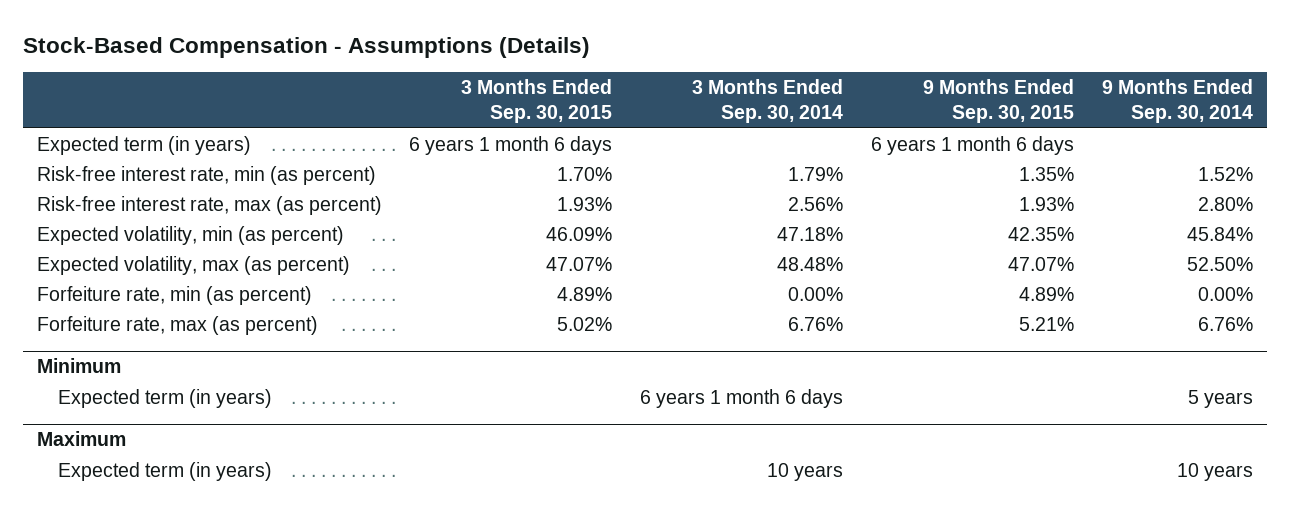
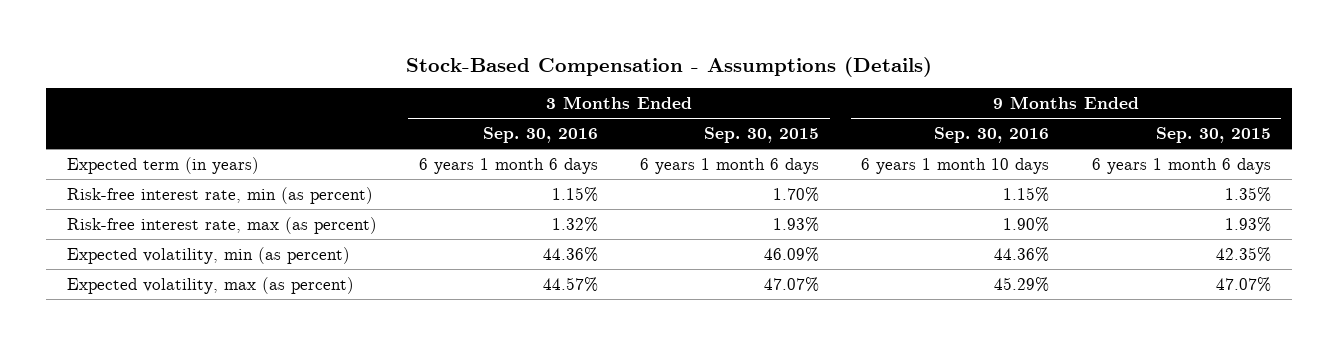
[692,79,844,124] 3 Months Ended Sep. 30, 2014 -> none
[1101,79,1253,124] 9 Months Ended Sep. 30, 2014 -> none
none -> [482,127,598,144] Sep. 30, 2016
none -> [934,127,1050,144] Sep. 30, 2016
[36,285,312,305] Forfeiture rate, min (as percent) -> none
[36,315,318,335] Forfeiture rate, max (as percent) -> none
[36,358,121,374] Minimum -> none
[57,388,272,408] Expected term (in years) -> none
[36,431,126,447] Maximum -> none
[57,461,272,481] Expected term (in years) -> none

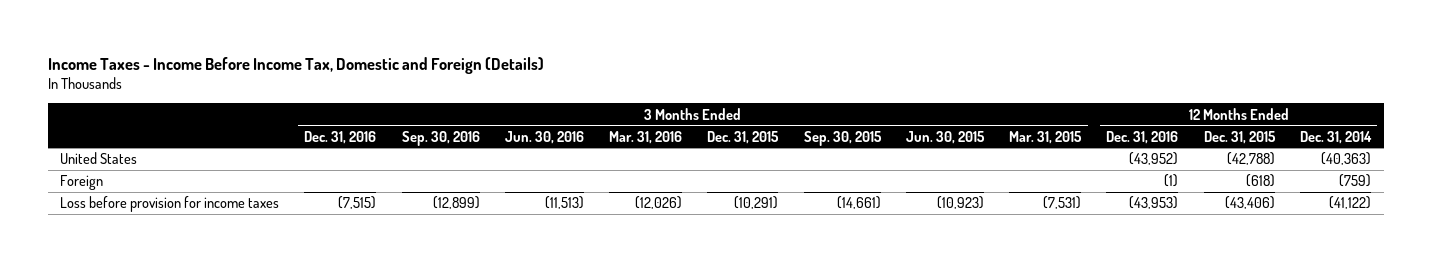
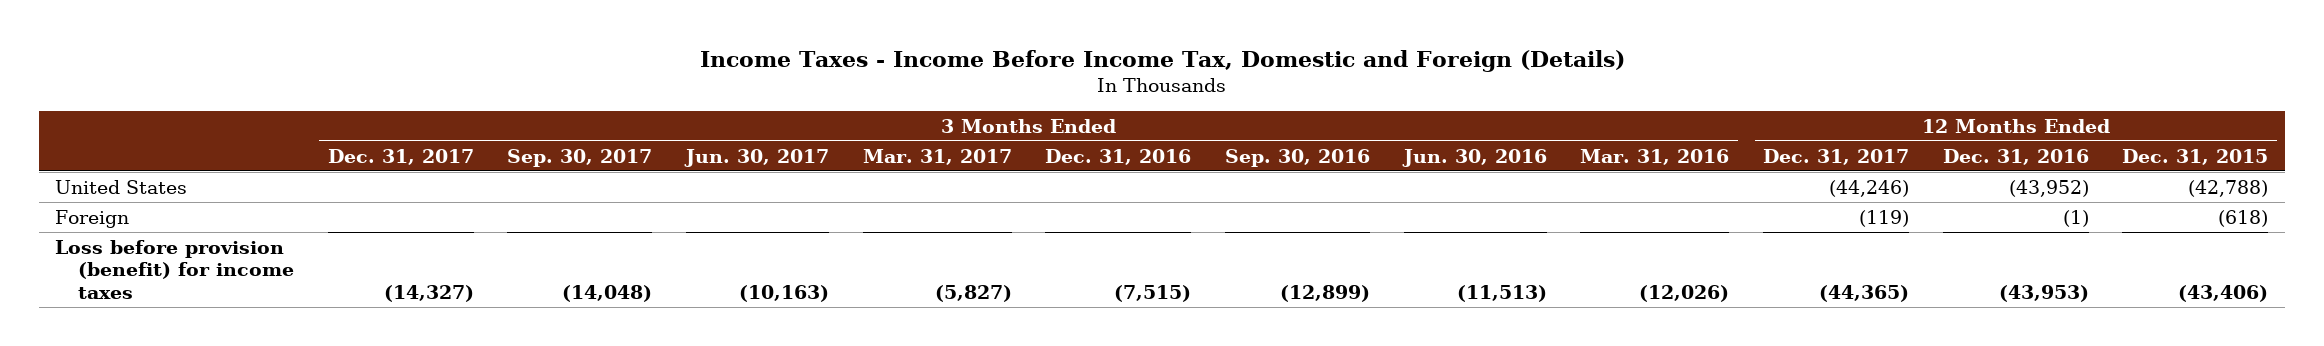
[707,130,780,144] Dec. 31, 2015 -> none
[803,130,882,146] Sep. 30, 2015 -> none
[905,130,985,144] Jun. 30, 2015 -> none
[1009,130,1083,144] Mar. 31, 2015 -> none
[1299,130,1372,144] Dec. 31, 2014 -> none
none -> [327,148,474,165] Dec. 31, 2017
none -> [507,148,653,167] Sep. 30, 2017
none -> [684,148,830,167] Jun. 30, 2017
none -> [862,148,1012,165] Mar. 31, 2017
none -> [1763,148,1910,165] Dec. 31, 2017
[60,196,280,213] Loss before provision for income taxes -> [55,239,295,299] Loss before provision (benefit) for income taxes

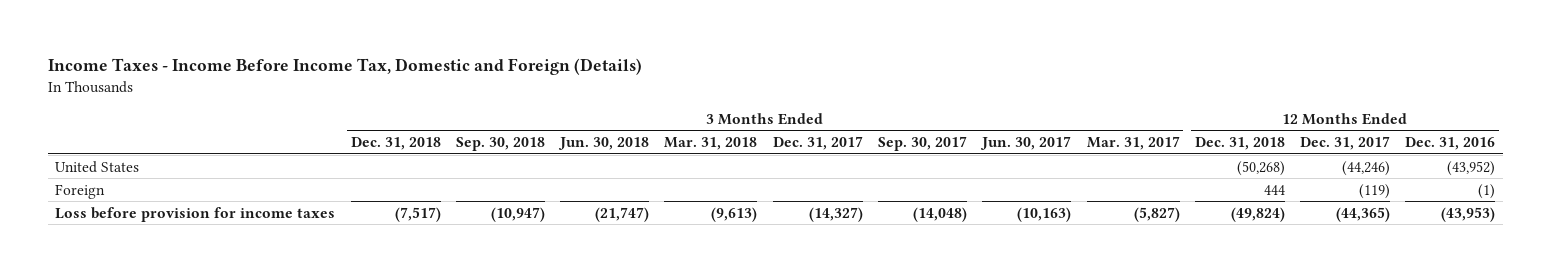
[1045,148,1192,165] Dec. 31, 2016 -> none
[1225,148,1371,167] Sep. 30, 2016 -> none
[1401,148,1547,167] Jun. 30, 2016 -> none
[1580,148,1730,165] Mar. 31, 2016 -> none
[2122,148,2269,165] Dec. 31, 2015 -> none
none -> [350,137,441,151] Dec. 31, 2018
none -> [455,137,545,152] Sep. 30, 2018
none -> [558,137,650,151] Jun. 30, 2018
none -> [664,137,758,151] Mar. 31, 2018
none -> [1194,137,1285,151] Dec. 31, 2018
[55,239,295,299] Loss before provision (benefit) for income taxes -> [55,206,336,222] Loss before provision for income taxes

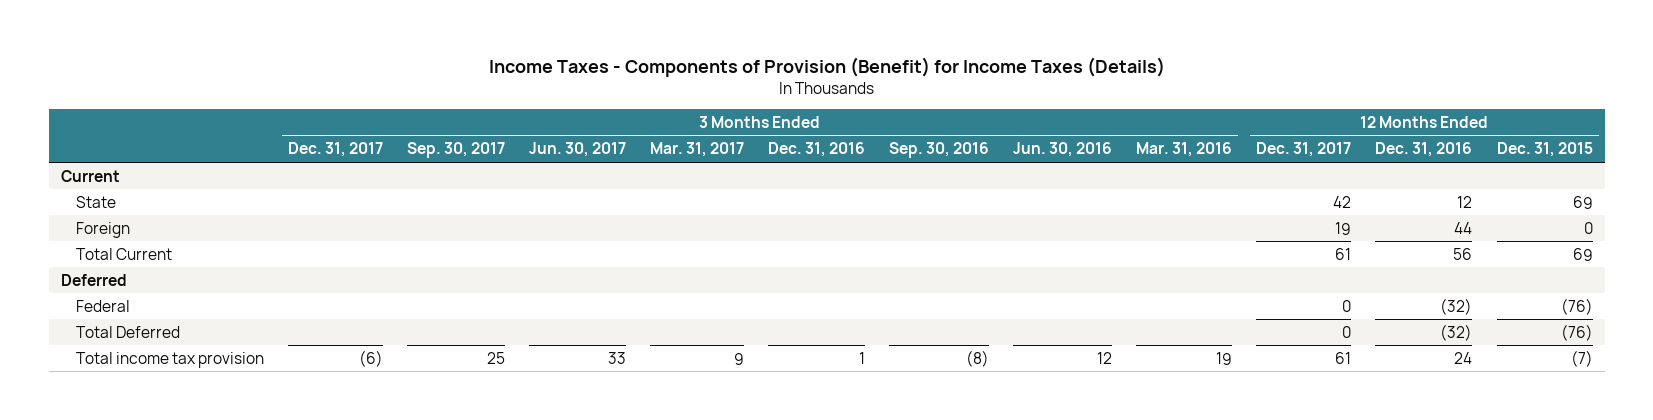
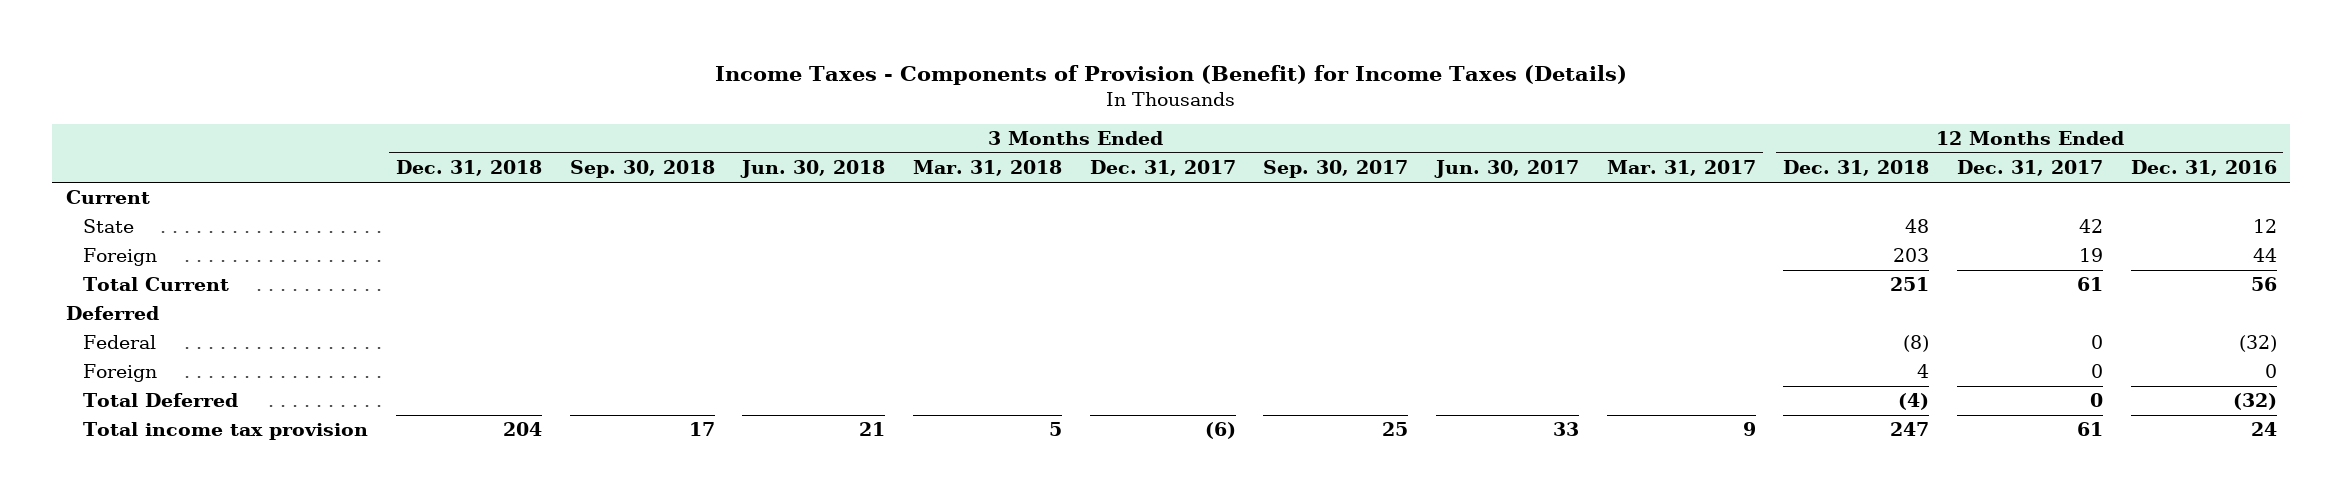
[768,142,866,158] Dec. 31, 2016 -> none
[889,142,990,159] Sep. 30, 2016 -> none
[1013,142,1113,158] Jun. 30, 2016 -> none
[1136,142,1233,158] Mar. 31, 2016 -> none
[1496,142,1593,158] Dec. 31, 2015 -> none
none -> [396,160,543,177] Dec. 31, 2018
none -> [569,160,715,179] Sep. 30, 2018
none -> [740,160,886,179] Jun. 30, 2018
none -> [913,160,1063,177] Mar. 31, 2018
none -> [1783,160,1930,177] Dec. 31, 2018
none -> [83,364,158,383] Foreign

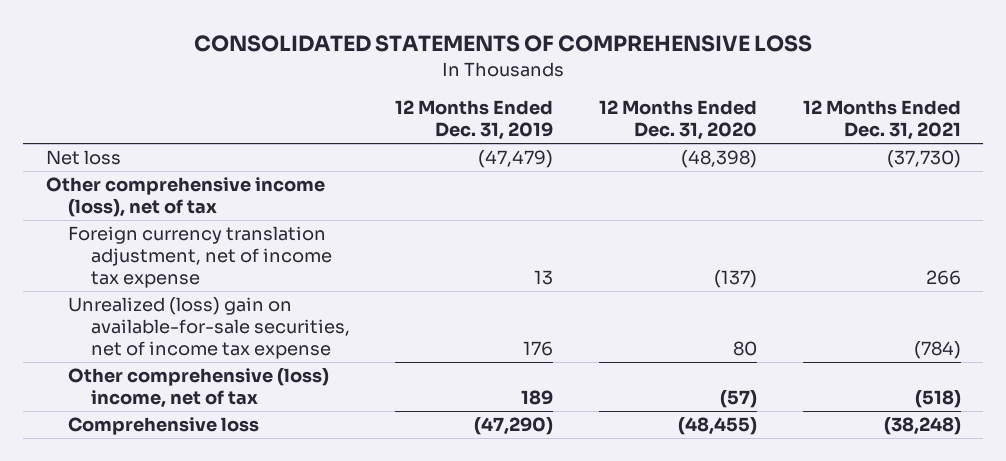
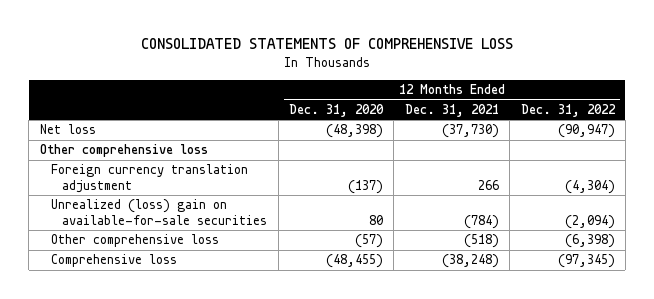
[395,100,554,141] 12 Months Ended Dec. 31, 2019 -> none
none -> [520,103,616,117] Dec. 31, 2022
[45,177,325,218] Other comprehensive income (loss), net of tax -> [39,144,208,158] Other comprehensive loss
[68,226,332,289] Foreign currency translation adjustment, net of income tax expense -> [51,164,249,194] Foreign currency translation adjustment
[68,297,350,360] Unrealized (loss) gain on available-for-sale securities, net of income tax expense -> [51,199,268,226] Unrealized (loss) gain on available-for-sale securities
[68,368,330,409] Other comprehensive (loss) income, net of tax -> [51,234,220,248] Other comprehensive loss

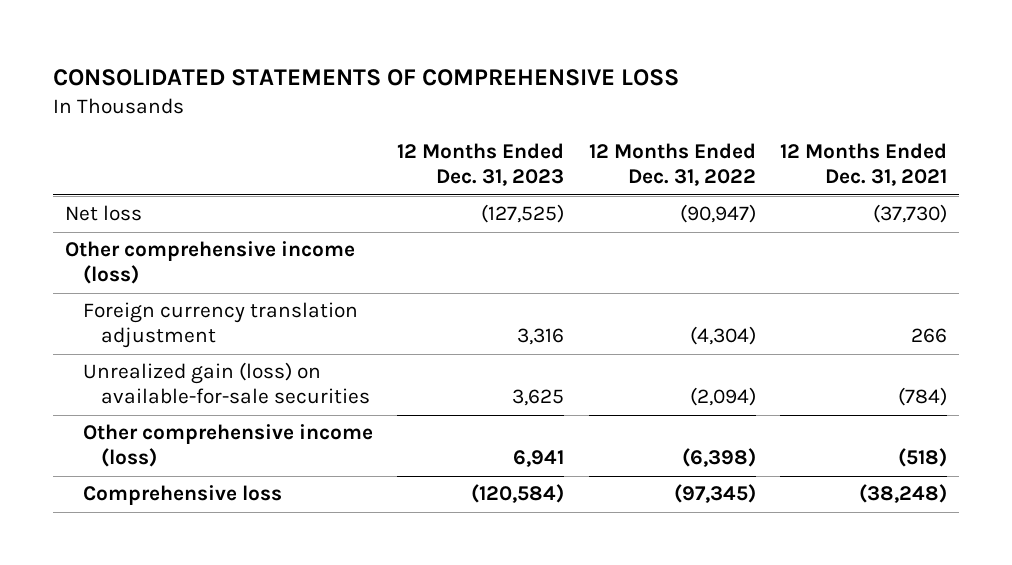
[289,103,385,117] Dec. 31, 2020 -> none
none -> [397,143,565,187] 12 Months Ended Dec. 31, 2023
[39,144,208,158] Other comprehensive loss -> [64,241,355,285] Other comprehensive income (loss)
[51,199,268,226] Unrealized (loss) gain on available-for-sale securities -> [82,362,371,405] Unrealized gain (loss) on available-for-sale securities
[51,234,220,248] Other comprehensive loss -> [82,424,373,468] Other comprehensive income (loss)

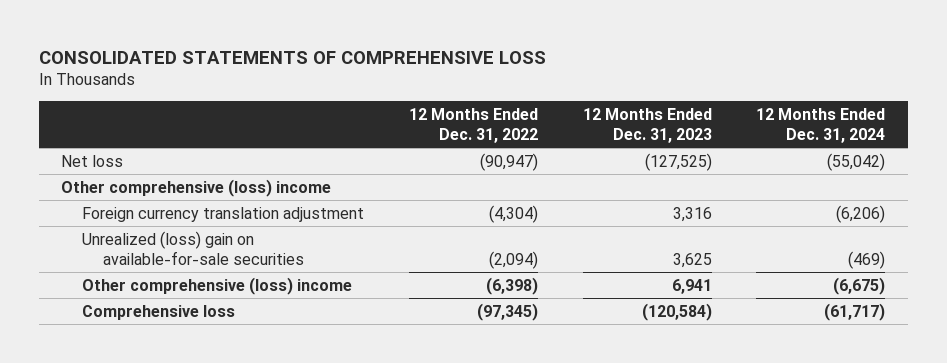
[780,143,948,187] 12 Months Ended Dec. 31, 2021 -> none
none -> [756,107,886,143] 12 Months Ended Dec. 31, 2024
[64,241,355,285] Other comprehensive income (loss) -> [61,178,332,197] Other comprehensive (loss) income
[82,362,371,405] Unrealized gain (loss) on available-for-sale securities -> [82,230,305,265] Unrealized (loss) gain on available-for-sale securities
[82,424,373,468] Other comprehensive income (loss) -> [82,276,353,295] Other comprehensive (loss) income

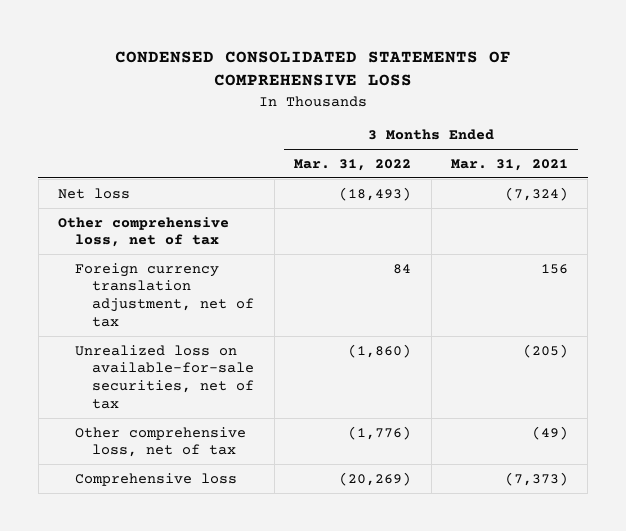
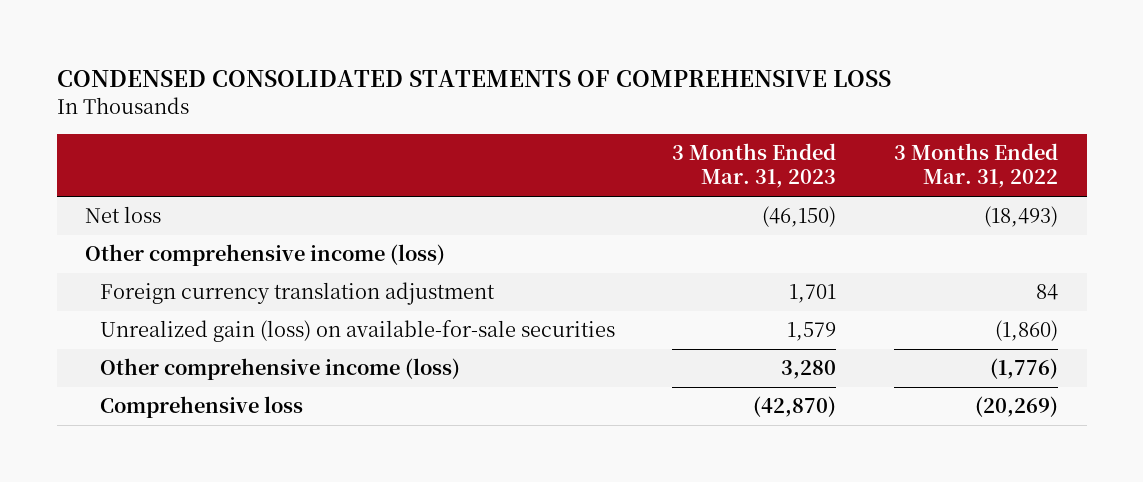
[450,159,568,172] Mar. 31, 2021 -> none
none -> [672,142,837,189] 3 Months Ended Mar. 31, 2023
[58,216,230,248] Other comprehensive loss, net of tax -> [85,244,446,267] Other comprehensive income (loss)
[75,262,255,327] Foreign currency translation adjustment, net of tax -> [99,282,495,306] Foreign currency translation adjustment
[75,344,255,409] Unrealized loss on available-for-sale securities, net of tax -> [99,320,615,343] Unrealized gain (loss) on available-for-sale securities
[75,426,247,458] Other comprehensive loss, net of tax -> [99,358,460,381] Other comprehensive income (loss)

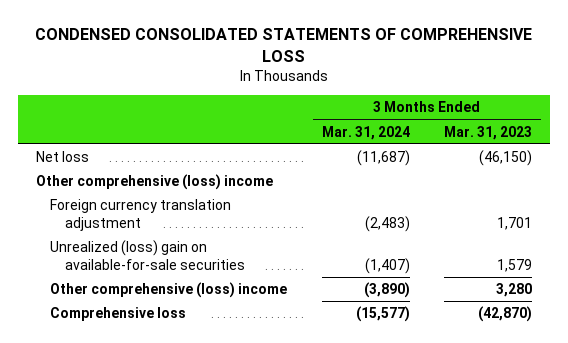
[893,142,1058,189] 3 Months Ended Mar. 31, 2022 -> none
none -> [321,125,410,140] Mar. 31, 2024
[85,244,446,267] Other comprehensive income (loss) -> [35,174,273,191] Other comprehensive (loss) income
[99,320,615,343] Unrealized gain (loss) on available-for-sale securities -> [50,240,245,271] Unrealized (loss) gain on available-for-sale securities
[99,358,460,381] Other comprehensive income (loss) -> [50,282,288,299] Other comprehensive (loss) income

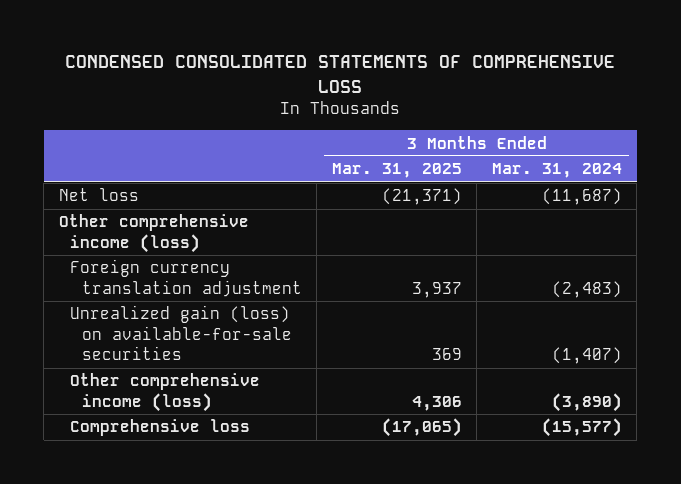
[444,125,533,140] Mar. 31, 2023 -> none
none -> [331,163,462,179] Mar. 31, 2025
[35,174,273,191] Other comprehensive (loss) income -> [58,214,249,253] Other comprehensive income (loss)
[50,240,245,271] Unrealized (loss) gain on available-for-sale securities -> [70,305,292,361] Unrealized gain (loss) on available-for-sale securities
[50,282,288,299] Other comprehensive (loss) income -> [70,373,261,412] Other comprehensive income (loss)

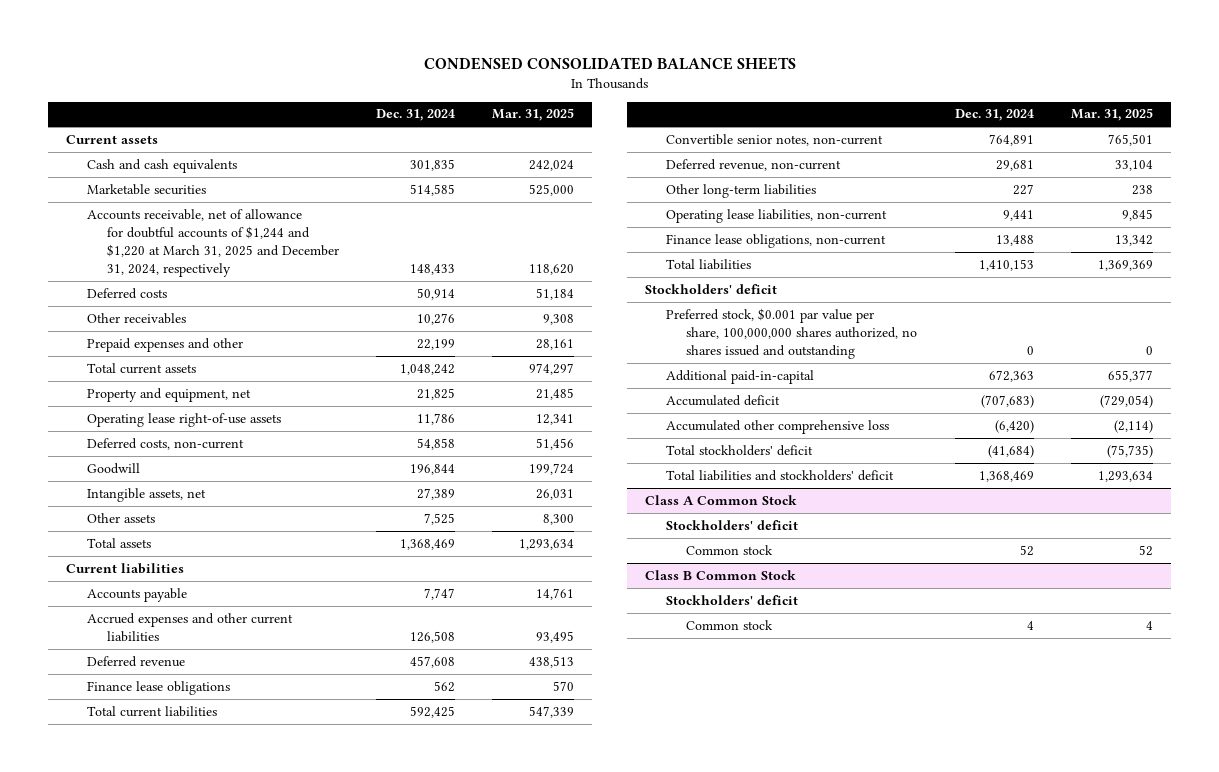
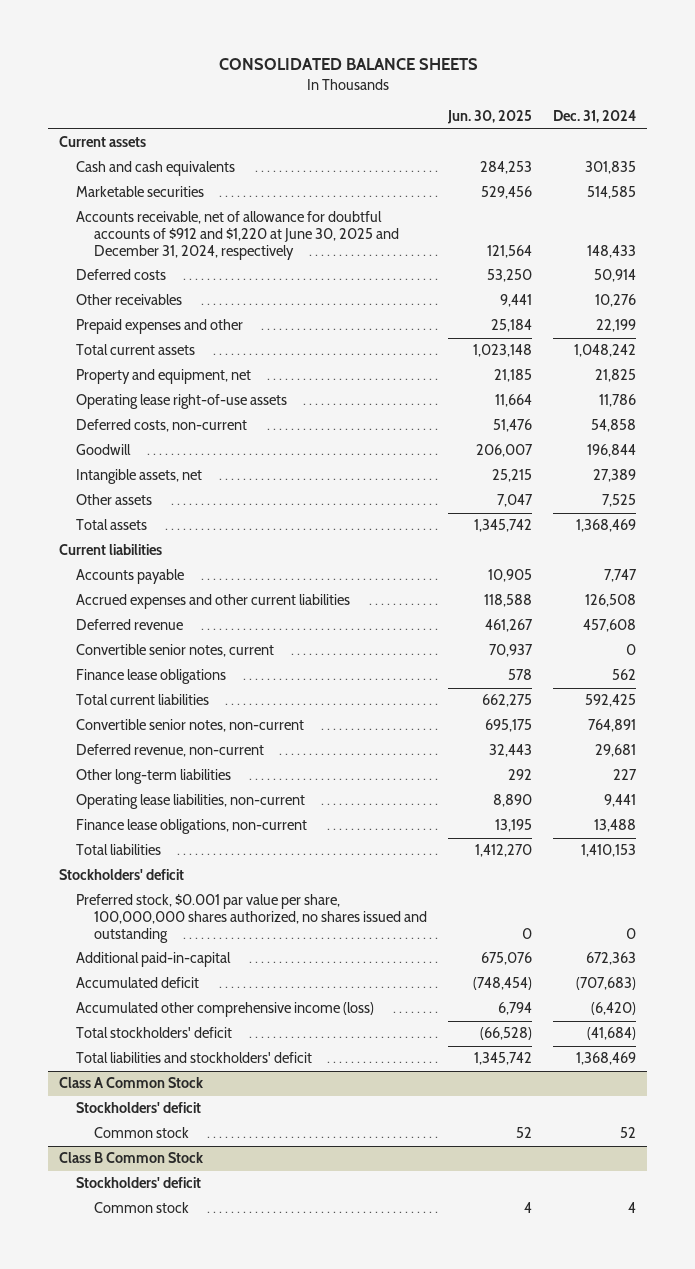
[423,57,796,71] CONDENSED CONSOLIDATED BALANCE SHEETS -> [218,58,478,71] CONSOLIDATED BALANCE SHEETS
[491,108,574,122] Mar. 31, 2025 -> none
none -> [447,110,533,125] Jun. 30, 2025
[86,208,339,277] Accounts receivable, net of allowance for doubtful accounts of $1,244 and $1,220 at March 31, 2025 and December 31, 2024, respectively -> [76,211,400,261] Accounts receivable, net of allowance for doubtful accounts of $912 and $1,220 at June 30, 2025 and December 31, 2024, respectively
none -> [76,644,275,658] Convertible senior notes, current
[665,419,889,434] Accumulated other comprehensive loss -> [76,1002,375,1018] Accumulated other comprehensive income (loss)

